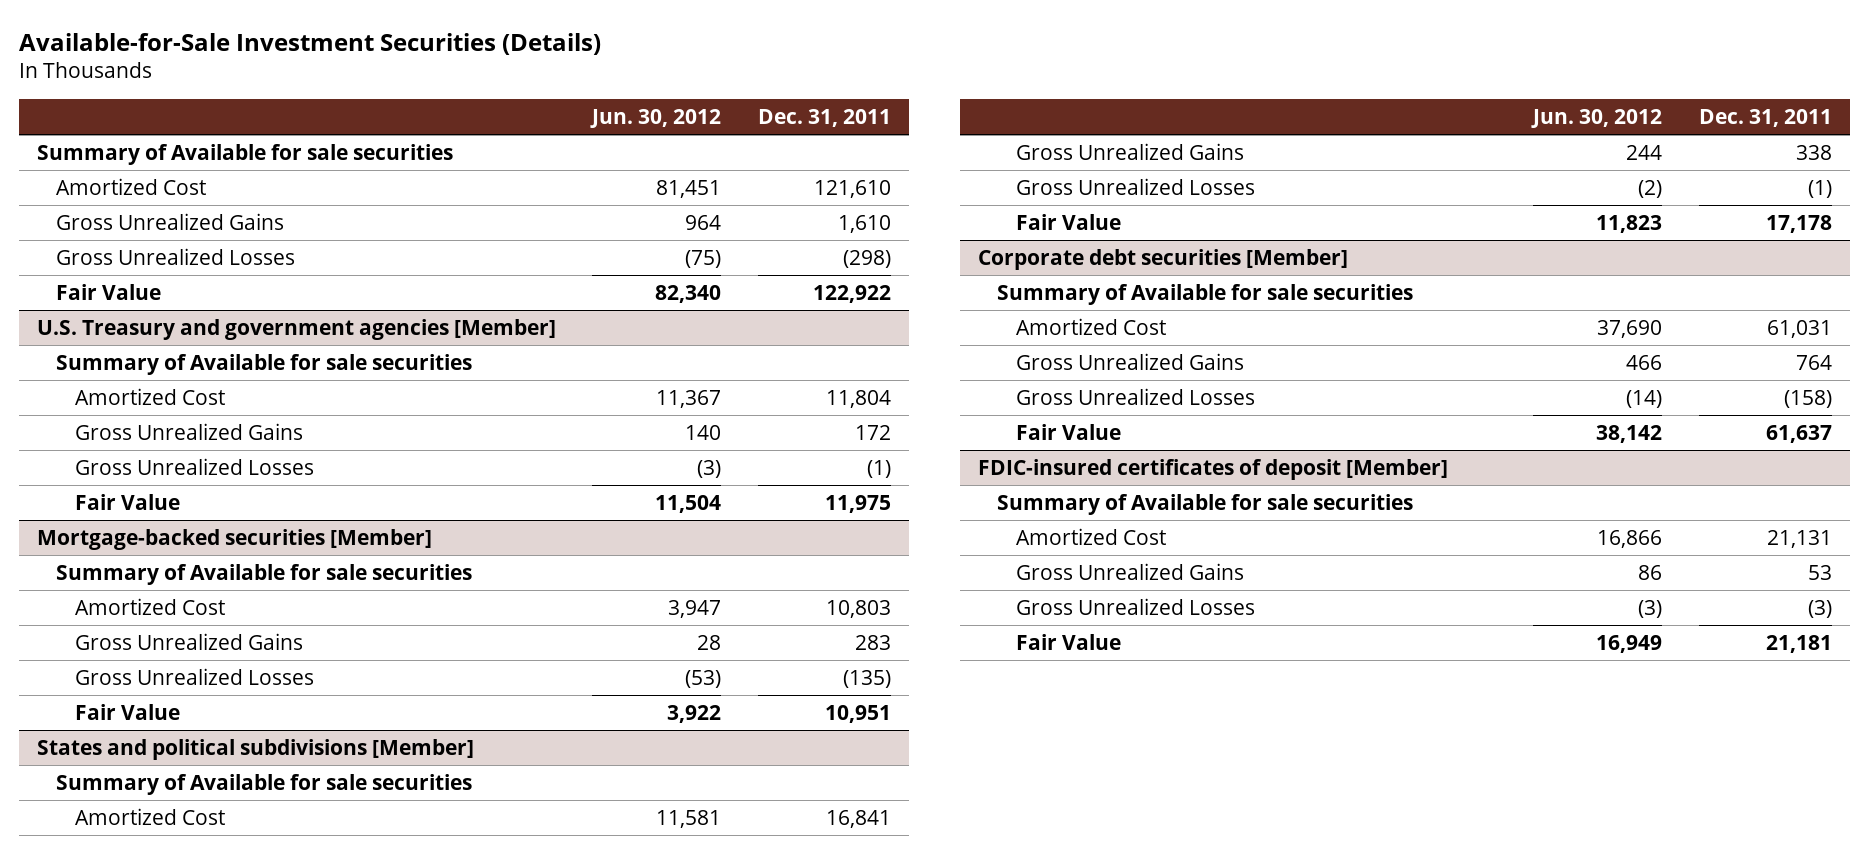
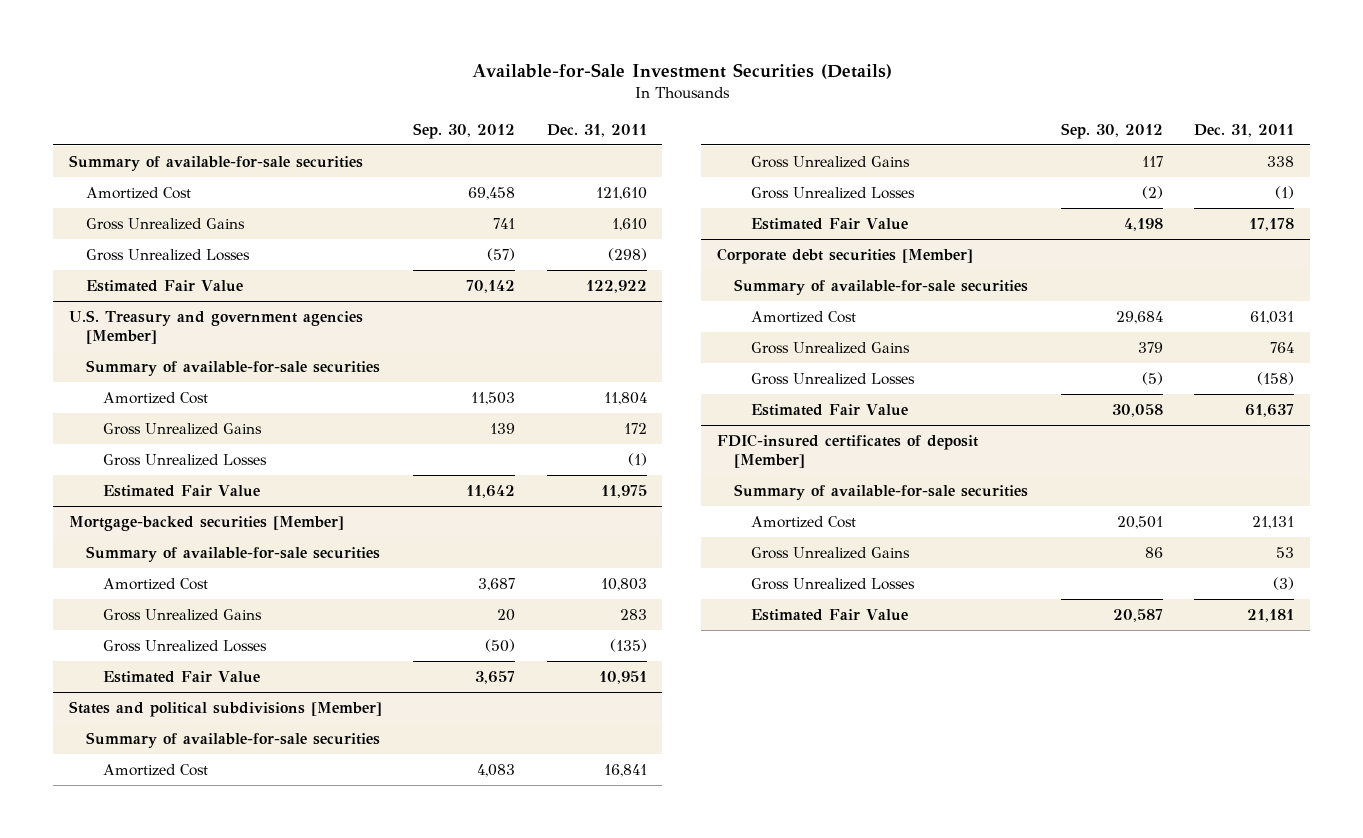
[590,108,722,128] Jun. 30, 2012 -> none
none -> [413,122,516,139] Sep. 30, 2012
[37,143,454,165] Summary of Available for sale securities -> [68,154,363,171] Summary of available-for-sale securities
[56,283,162,300] Fair Value -> [86,279,244,292] Estimated Fair Value
[56,353,473,375] Summary of Available for sale securities -> [86,359,381,376] Summary of available-for-sale securities
[75,493,181,510] Fair Value -> [103,484,261,497] Estimated Fair Value
[56,563,473,585] Summary of Available for sale securities -> [86,545,381,562] Summary of available-for-sale securities
[75,703,181,720] Fair Value -> [103,670,261,683] Estimated Fair Value
[56,773,473,795] Summary of Available for sale securities -> [86,731,381,748] Summary of available-for-sale securities
[1015,213,1121,230] Fair Value -> [751,217,909,230] Estimated Fair Value
[997,283,1414,305] Summary of Available for sale securities -> [733,278,1028,295] Summary of available-for-sale securities
[1015,423,1121,440] Fair Value -> [751,403,909,416] Estimated Fair Value
[997,493,1414,515] Summary of Available for sale securities -> [733,483,1028,500] Summary of available-for-sale securities
[1015,633,1121,650] Fair Value -> [751,608,909,621] Estimated Fair Value

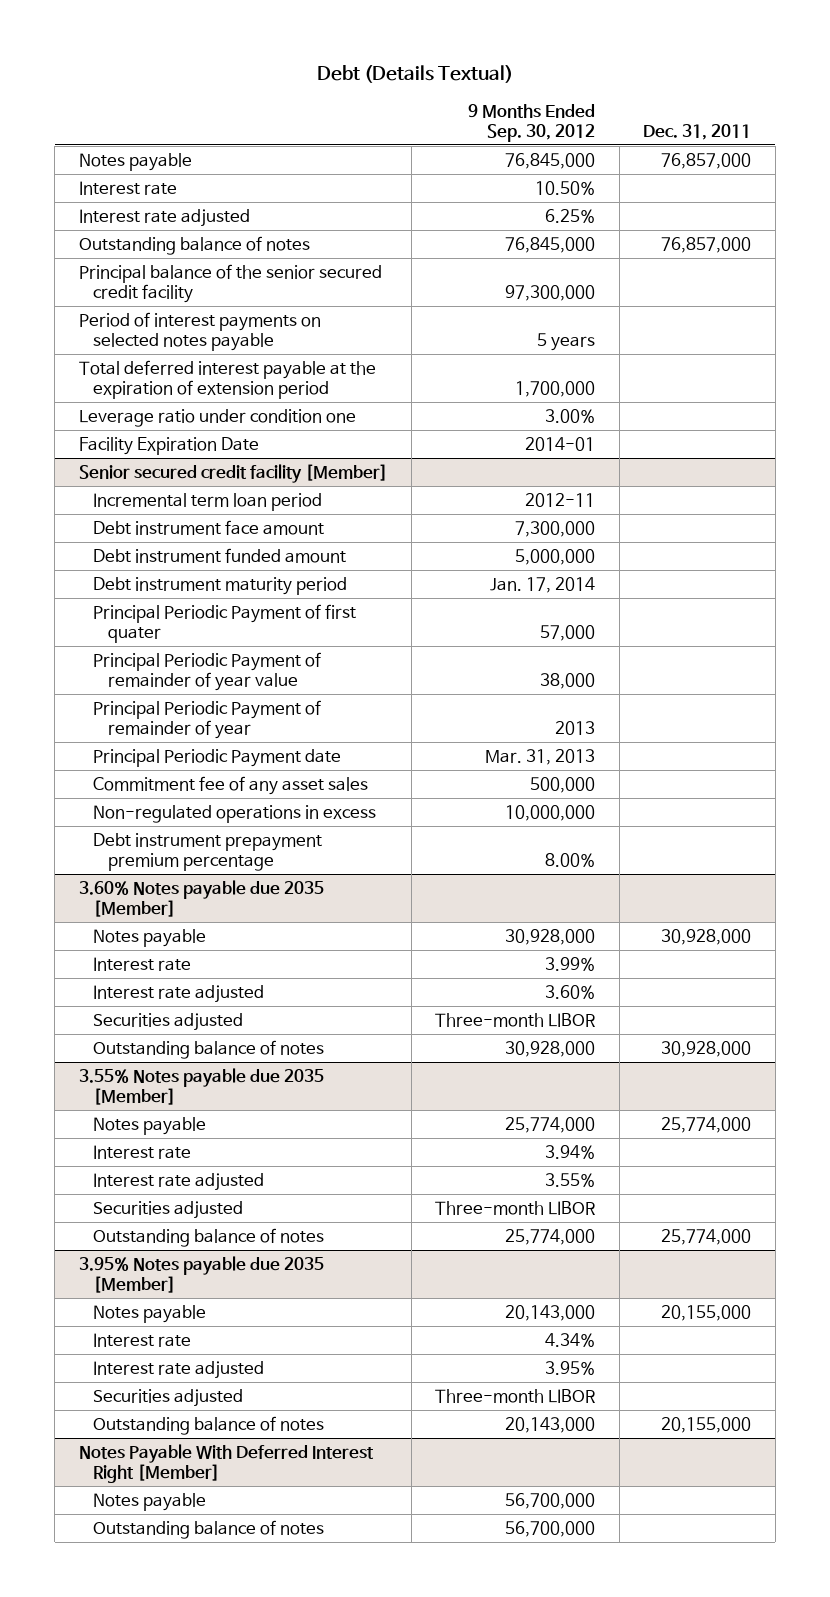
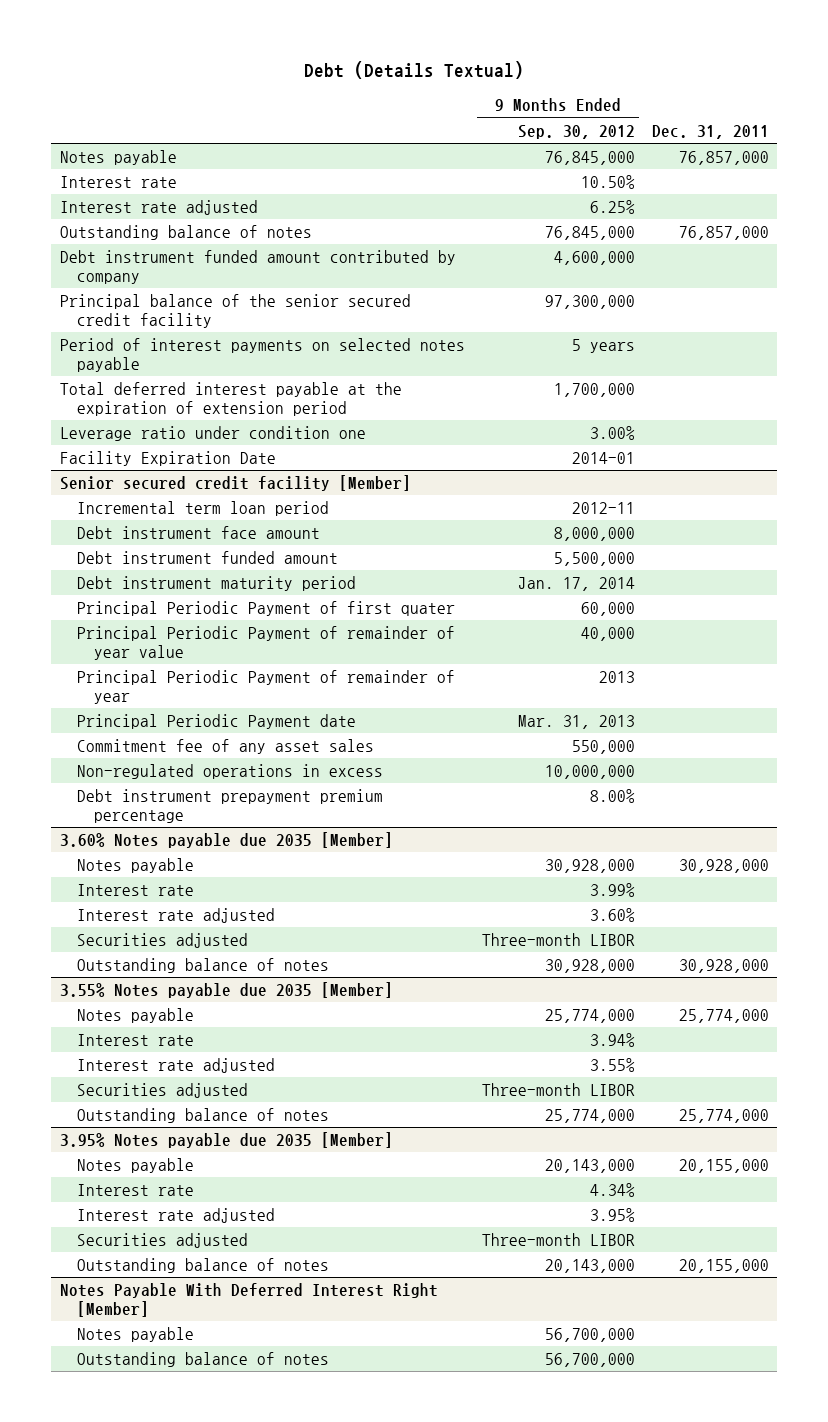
none -> [59,249,456,284] Debt instrument funded amount contributed by company
[515,521,596,538] 7,300,000 -> [553,526,635,541] 8,000,000
[515,549,596,566] 5,000,000 -> [553,551,635,566] 5,500,000
[540,624,596,641] 57,000 -> [580,601,635,616] 60,000
[540,672,596,689] 38,000 -> [580,626,635,641] 40,000
[530,777,596,794] 500,000 -> [571,739,635,754] 550,000

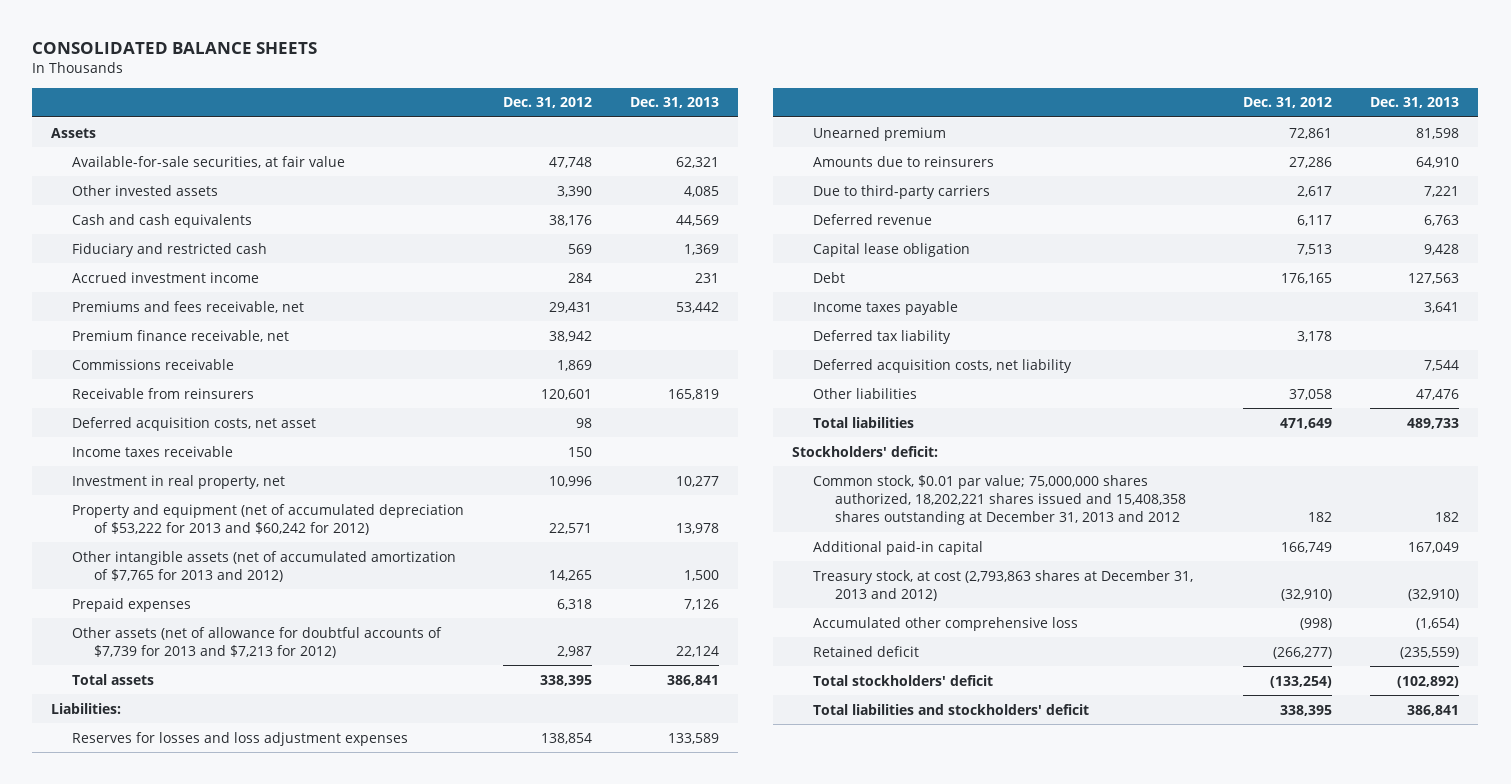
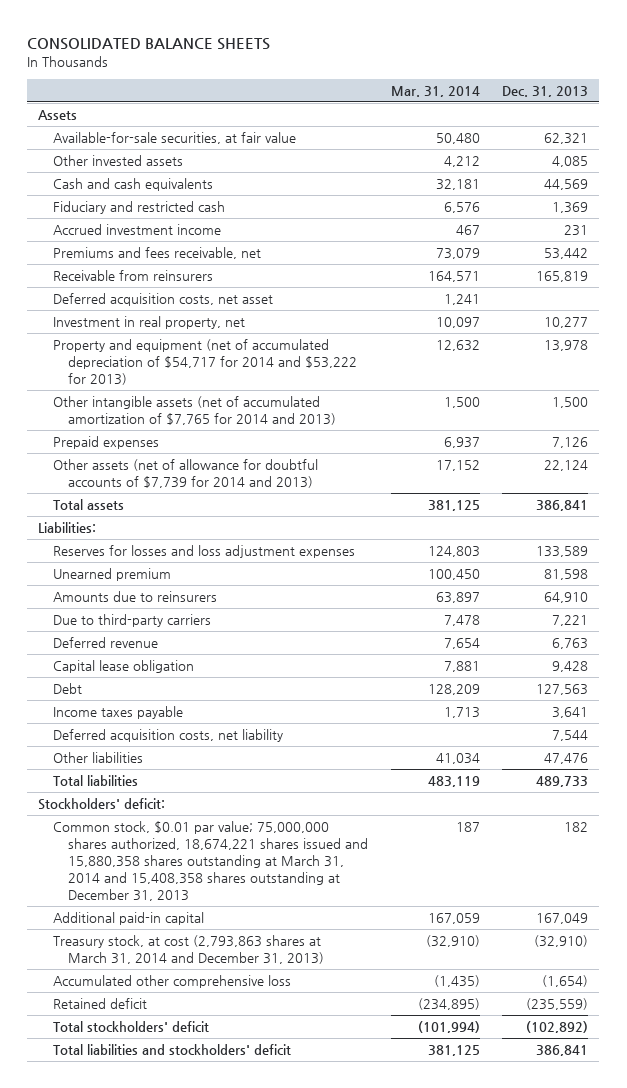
[502,97,592,109] Dec. 31, 2012 -> none
none -> [390,85,480,97] Mar. 31, 2014
[72,329,290,342] Premium finance receivable, net -> none
[72,358,235,370] Commissions receivable -> none
[72,445,234,457] Income taxes receivable -> none
[72,503,465,535] Property and equipment (net of accumulated depreciation of $53,222 for 2013 and $60,242 for 2012) -> [53,339,358,386] Property and equipment (net of accumulated depreciation of $54,717 for 2014 and $53,222 for 2013)
[72,550,457,582] Other intangible assets (net of accumulated amortization of $7,765 for 2013 and 2012) -> [53,396,337,426] Other intangible assets (net of accumulated amortization of $7,765 for 2014 and 2013)
[72,626,443,658] Other assets (net of allowance for doubtful accounts of $7,739 for 2013 and $7,213 for 2012) -> [53,459,319,489] Other assets (net of allowance for doubtful accounts of $7,739 for 2014 and 2013)
[813,329,952,344] Deferred tax liability -> none
[813,474,1186,526] Common stock, $0.01 par value; 75,000,000 shares authorized, 18,202,221 shares issued and 15,408,358 shares outstanding at December 31, 2013 and 2012 -> [53,821,369,902] Common stock, $0.01 par value; 75,000,000 shares authorized, 18,674,221 shares issued and 15,880,358 shares outstanding at March 31, 2014 and 15,408,358 shares outstanding at December 31, 2013
[813,569,1194,601] Treasury stock, at cost (2,793,863 shares at December 31, 2013 and 2012) -> [53,935,325,965] Treasury stock, at cost (2,793,863 shares at March 31, 2014 and December 31, 2013)

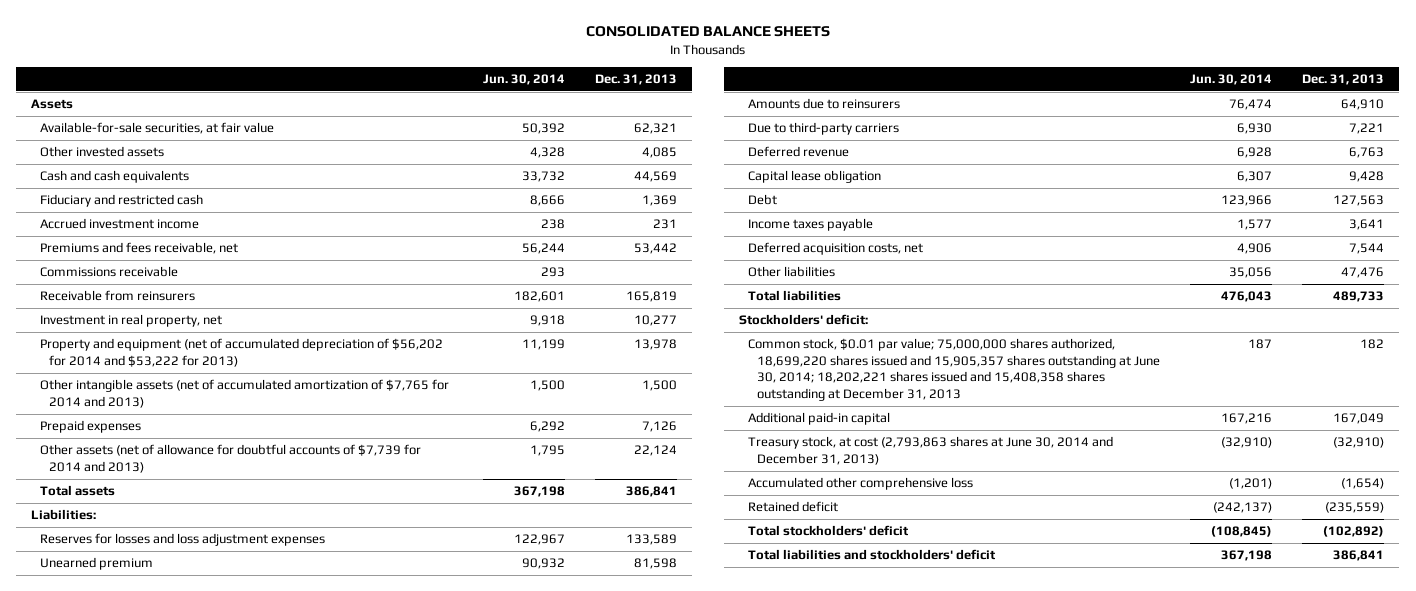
[390,85,480,97] Mar. 31, 2014 -> none
none -> [482,73,565,85] Jun. 30, 2014
none -> [40,266,179,278] Commissions receivable
[53,293,274,307] Deferred acquisition costs, net asset -> none
[53,339,358,386] Property and equipment (net of accumulated depreciation of $54,717 for 2014 and $53,222 for 2013) -> [40,338,444,367] Property and equipment (net of accumulated depreciation of $56,202 for 2014 and $53,222 for 2013)
[53,729,284,743] Deferred acquisition costs, net liability -> [748,242,924,256] Deferred acquisition costs, net
[53,821,369,902] Common stock, $0.01 par value; 75,000,000 shares authorized, 18,674,221 shares issued and 15,880,358 shares outstanding at March 31, 2014 and 15,408,358 shares outstanding at December 31, 2013 -> [748,338,1161,402] Common stock, $0.01 par value; 75,000,000 shares authorized, 18,699,220 shares issued and 15,905,357 shares outstanding at June 30, 2014; 18,202,221 shares issued and 15,408,358 shares outstanding at December 31, 2013
[53,935,325,965] Treasury stock, at cost (2,793,863 shares at March 31, 2014 and December 31, 2013) -> [748,436,1114,465] Treasury stock, at cost (2,793,863 shares at June 30, 2014 and December 31, 2013)

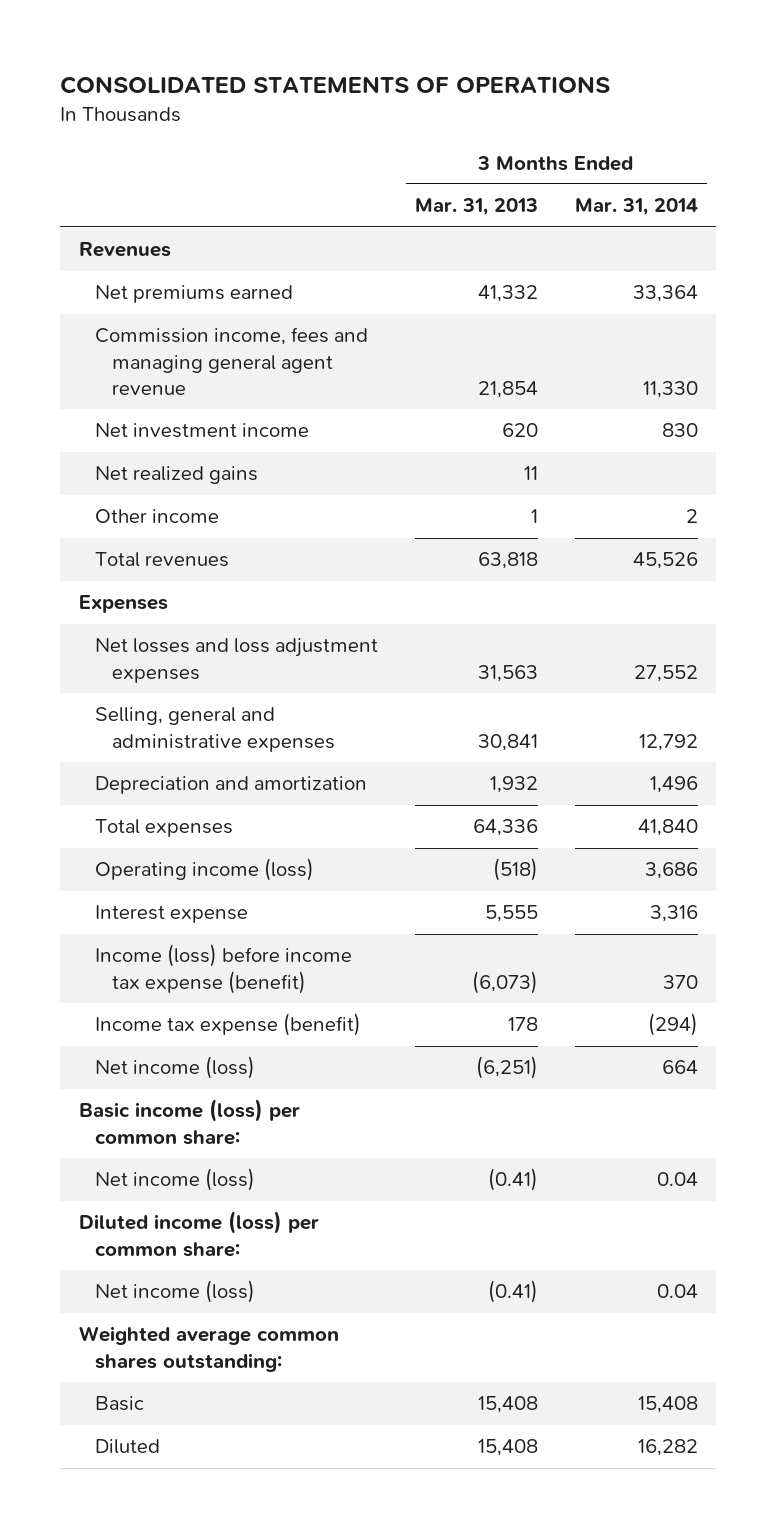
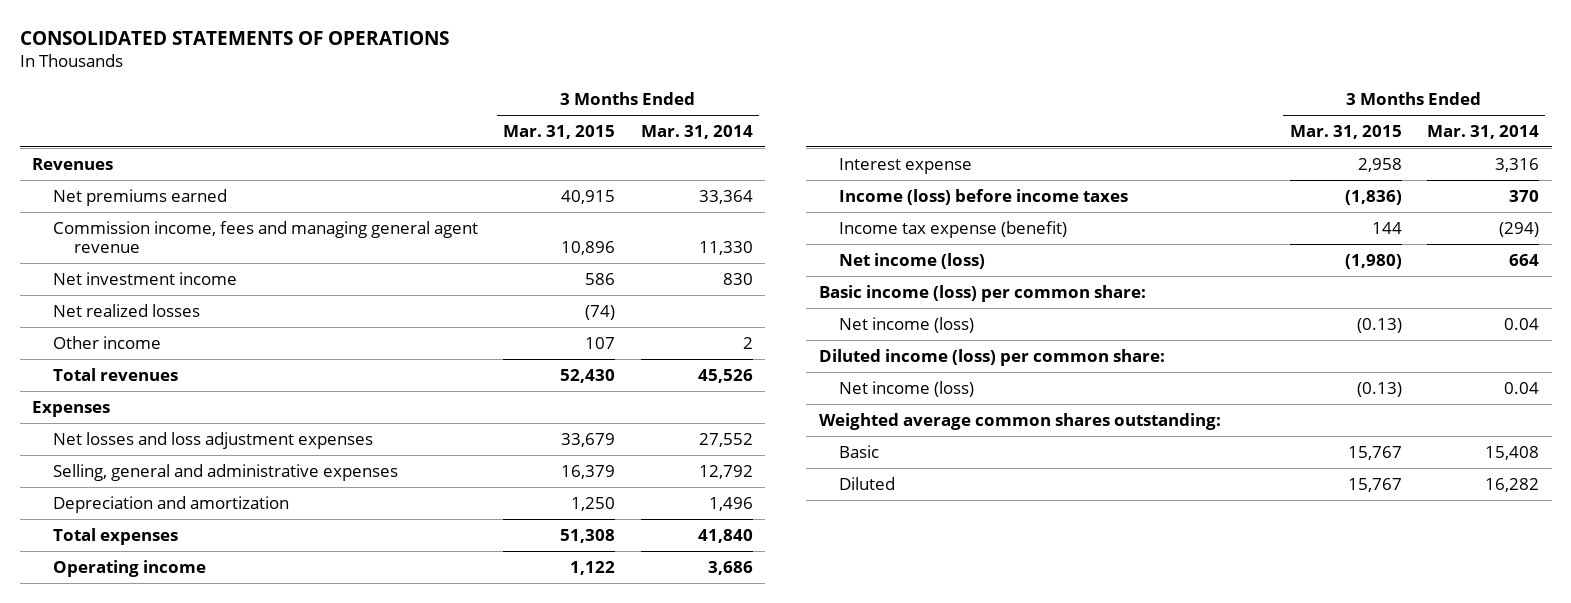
[414,198,538,217] Mar. 31, 2013 -> none
none -> [503,124,616,139] Mar. 31, 2015
[95,466,259,485] Net realized gains -> [52,303,200,317] Net realized losses
[95,858,315,882] Operating income (loss) -> [52,559,206,577] Operating income
[95,944,353,994] Income (loss) before income tax expense (benefit) -> [839,188,1129,205] Income (loss) before income taxes

